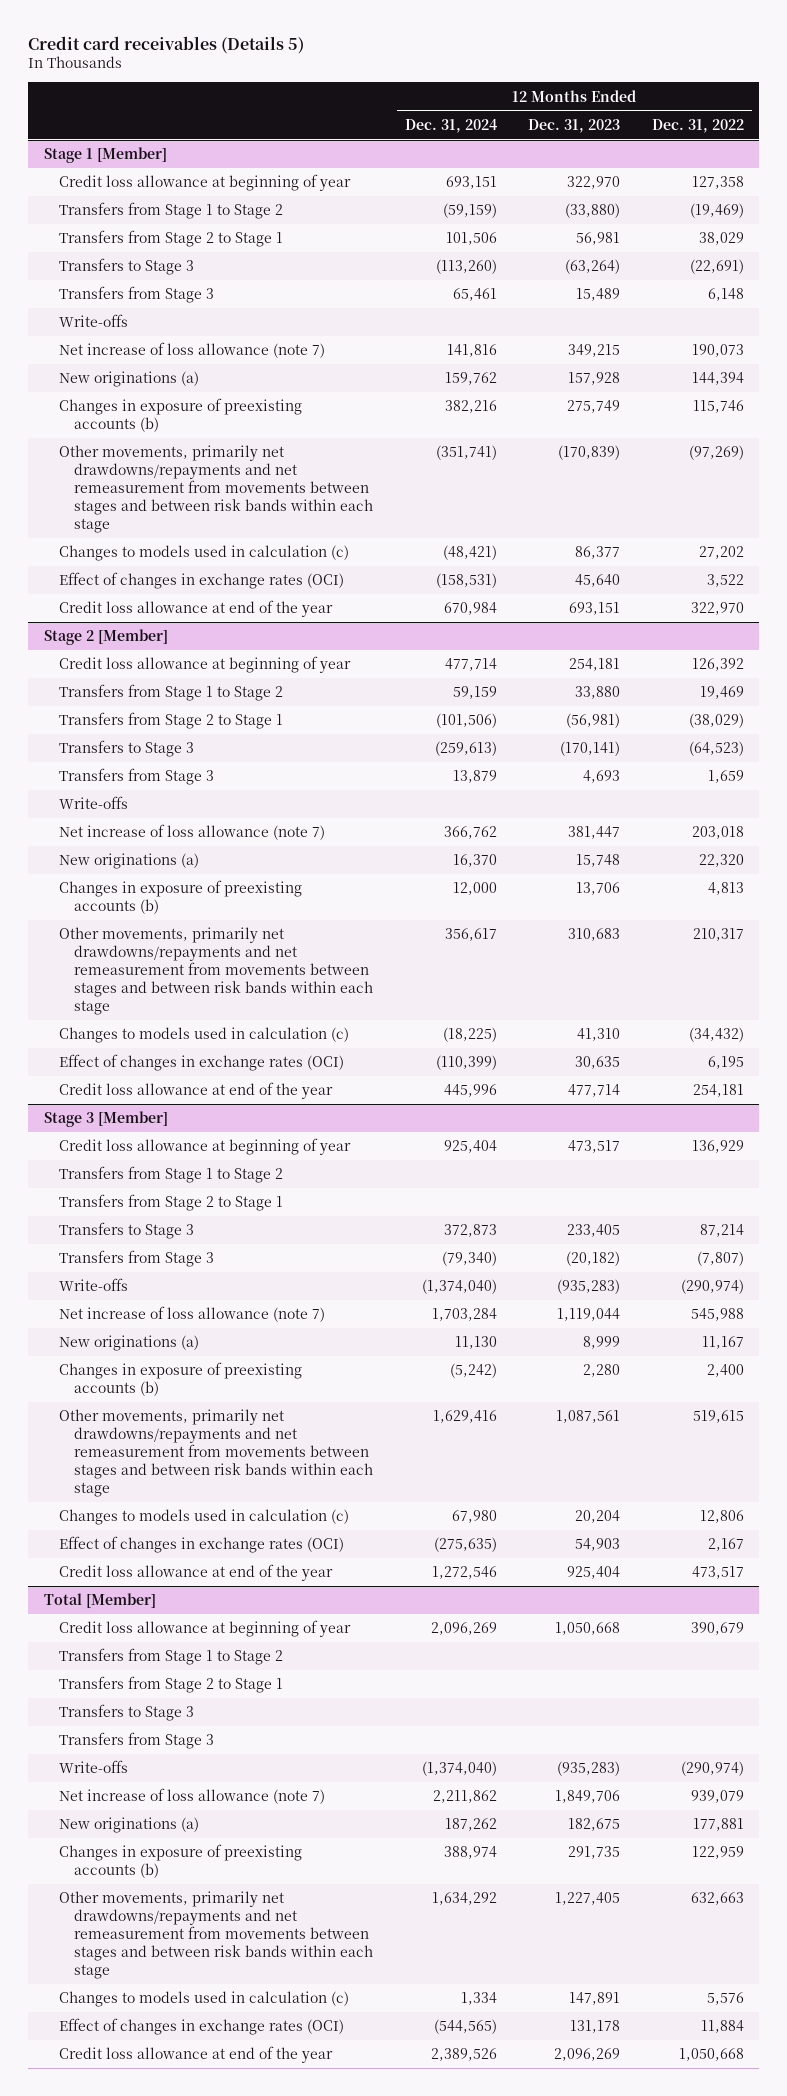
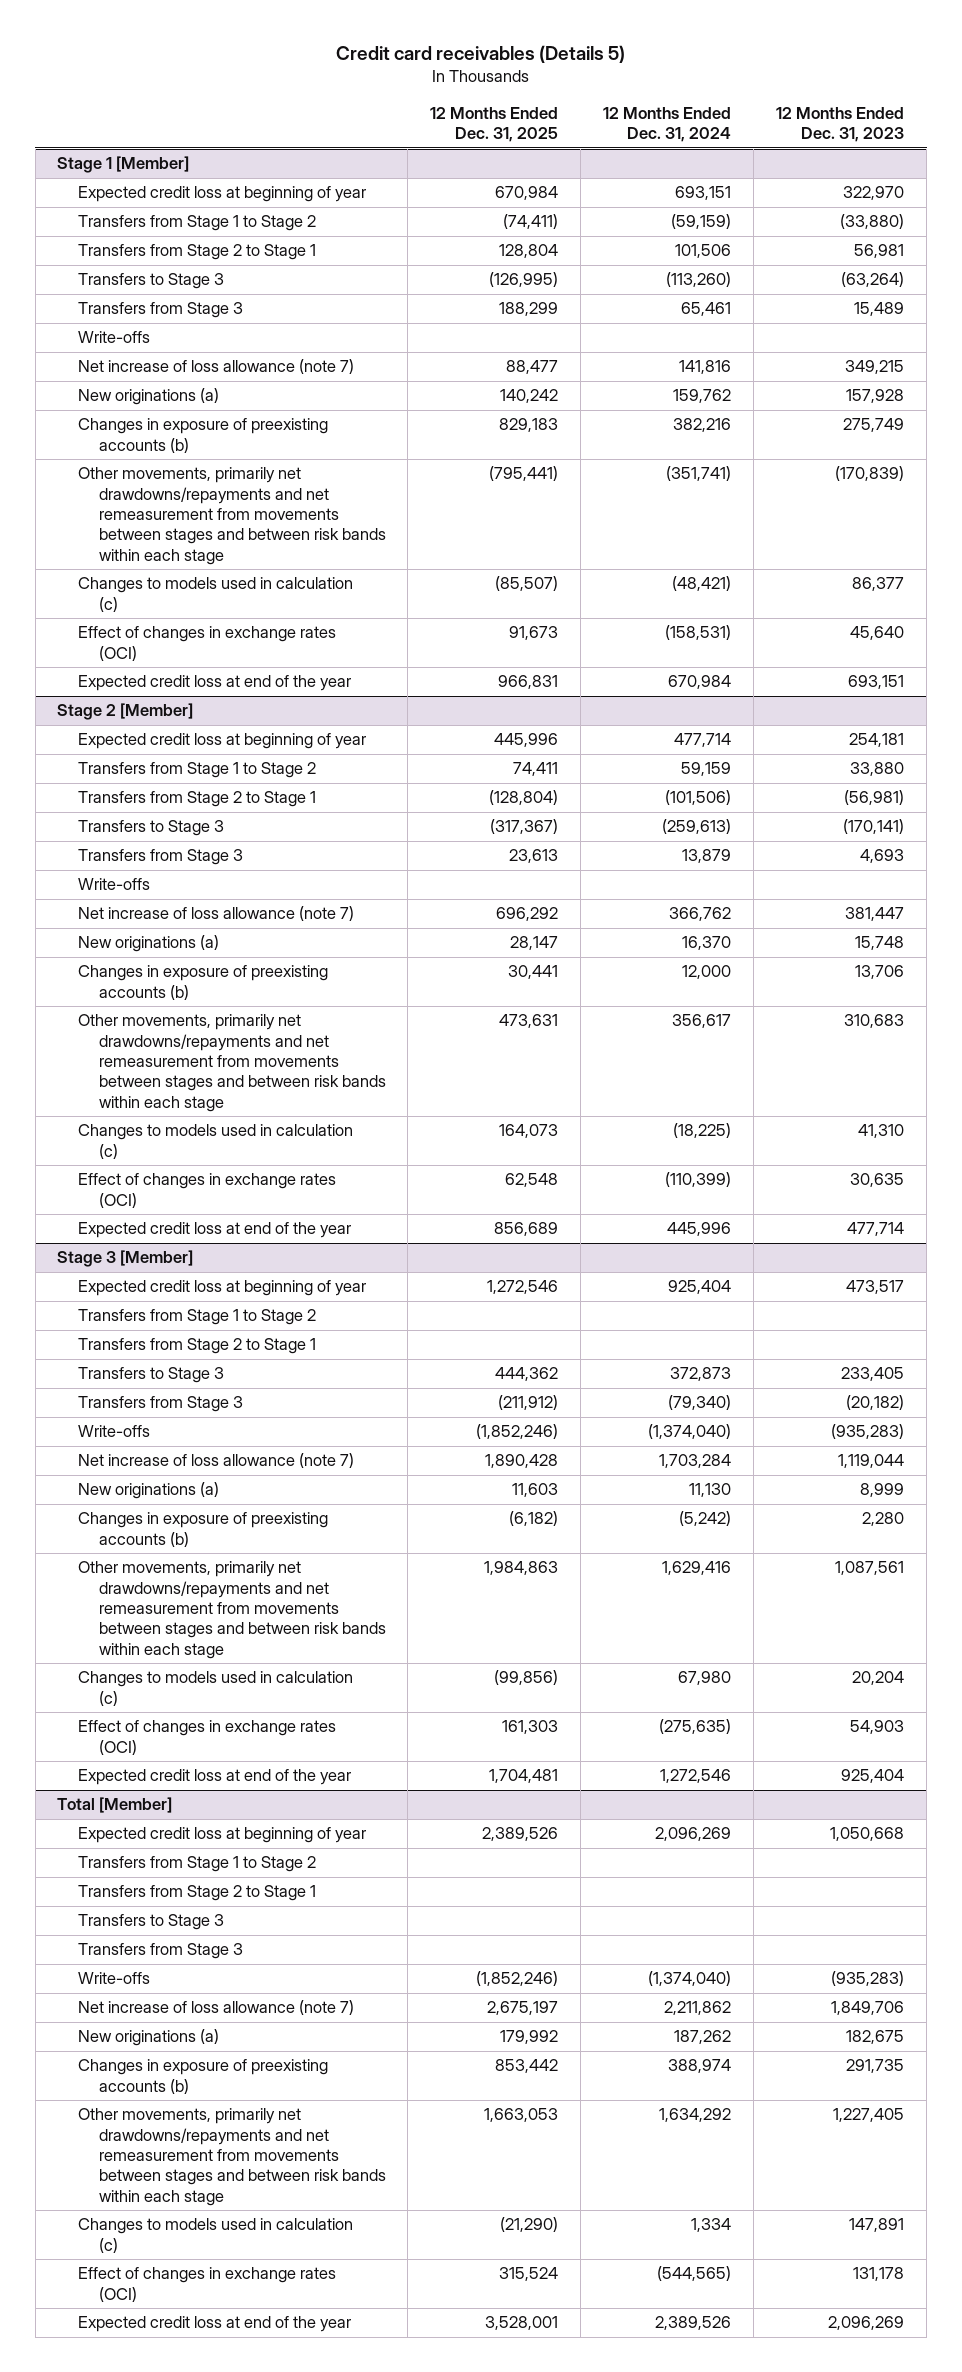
[651,118,744,133] Dec. 31, 2022 -> none
none -> [430,107,559,143] 12 Months Ended Dec. 31, 2025
[58,174,351,192] Credit loss allowance at beginning of year -> [78,186,367,203] Expected credit loss at beginning of year
[58,600,333,618] Credit loss allowance at end of the year -> [78,675,352,692] Expected credit loss at end of the year
[58,656,351,674] Credit loss allowance at beginning of year -> [78,733,367,750] Expected credit loss at beginning of year
[58,1082,333,1100] Credit loss allowance at end of the year -> [78,1222,352,1239] Expected credit loss at end of the year
[58,1138,351,1156] Credit loss allowance at beginning of year -> [78,1280,367,1297] Expected credit loss at beginning of year
[58,1564,333,1582] Credit loss allowance at end of the year -> [78,1769,352,1786] Expected credit loss at end of the year
[58,1620,351,1638] Credit loss allowance at beginning of year -> [78,1827,367,1844] Expected credit loss at beginning of year
[58,2046,333,2064] Credit loss allowance at end of the year -> [78,2316,352,2333] Expected credit loss at end of the year

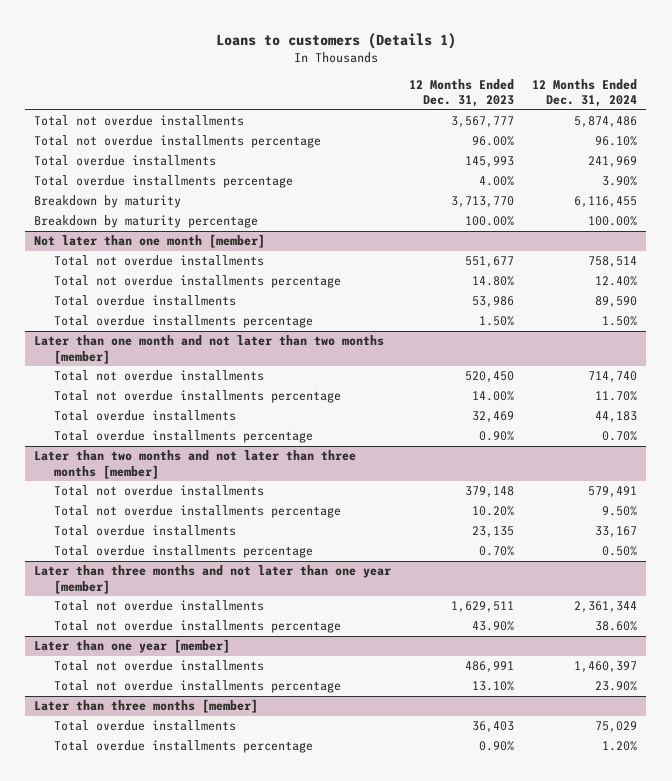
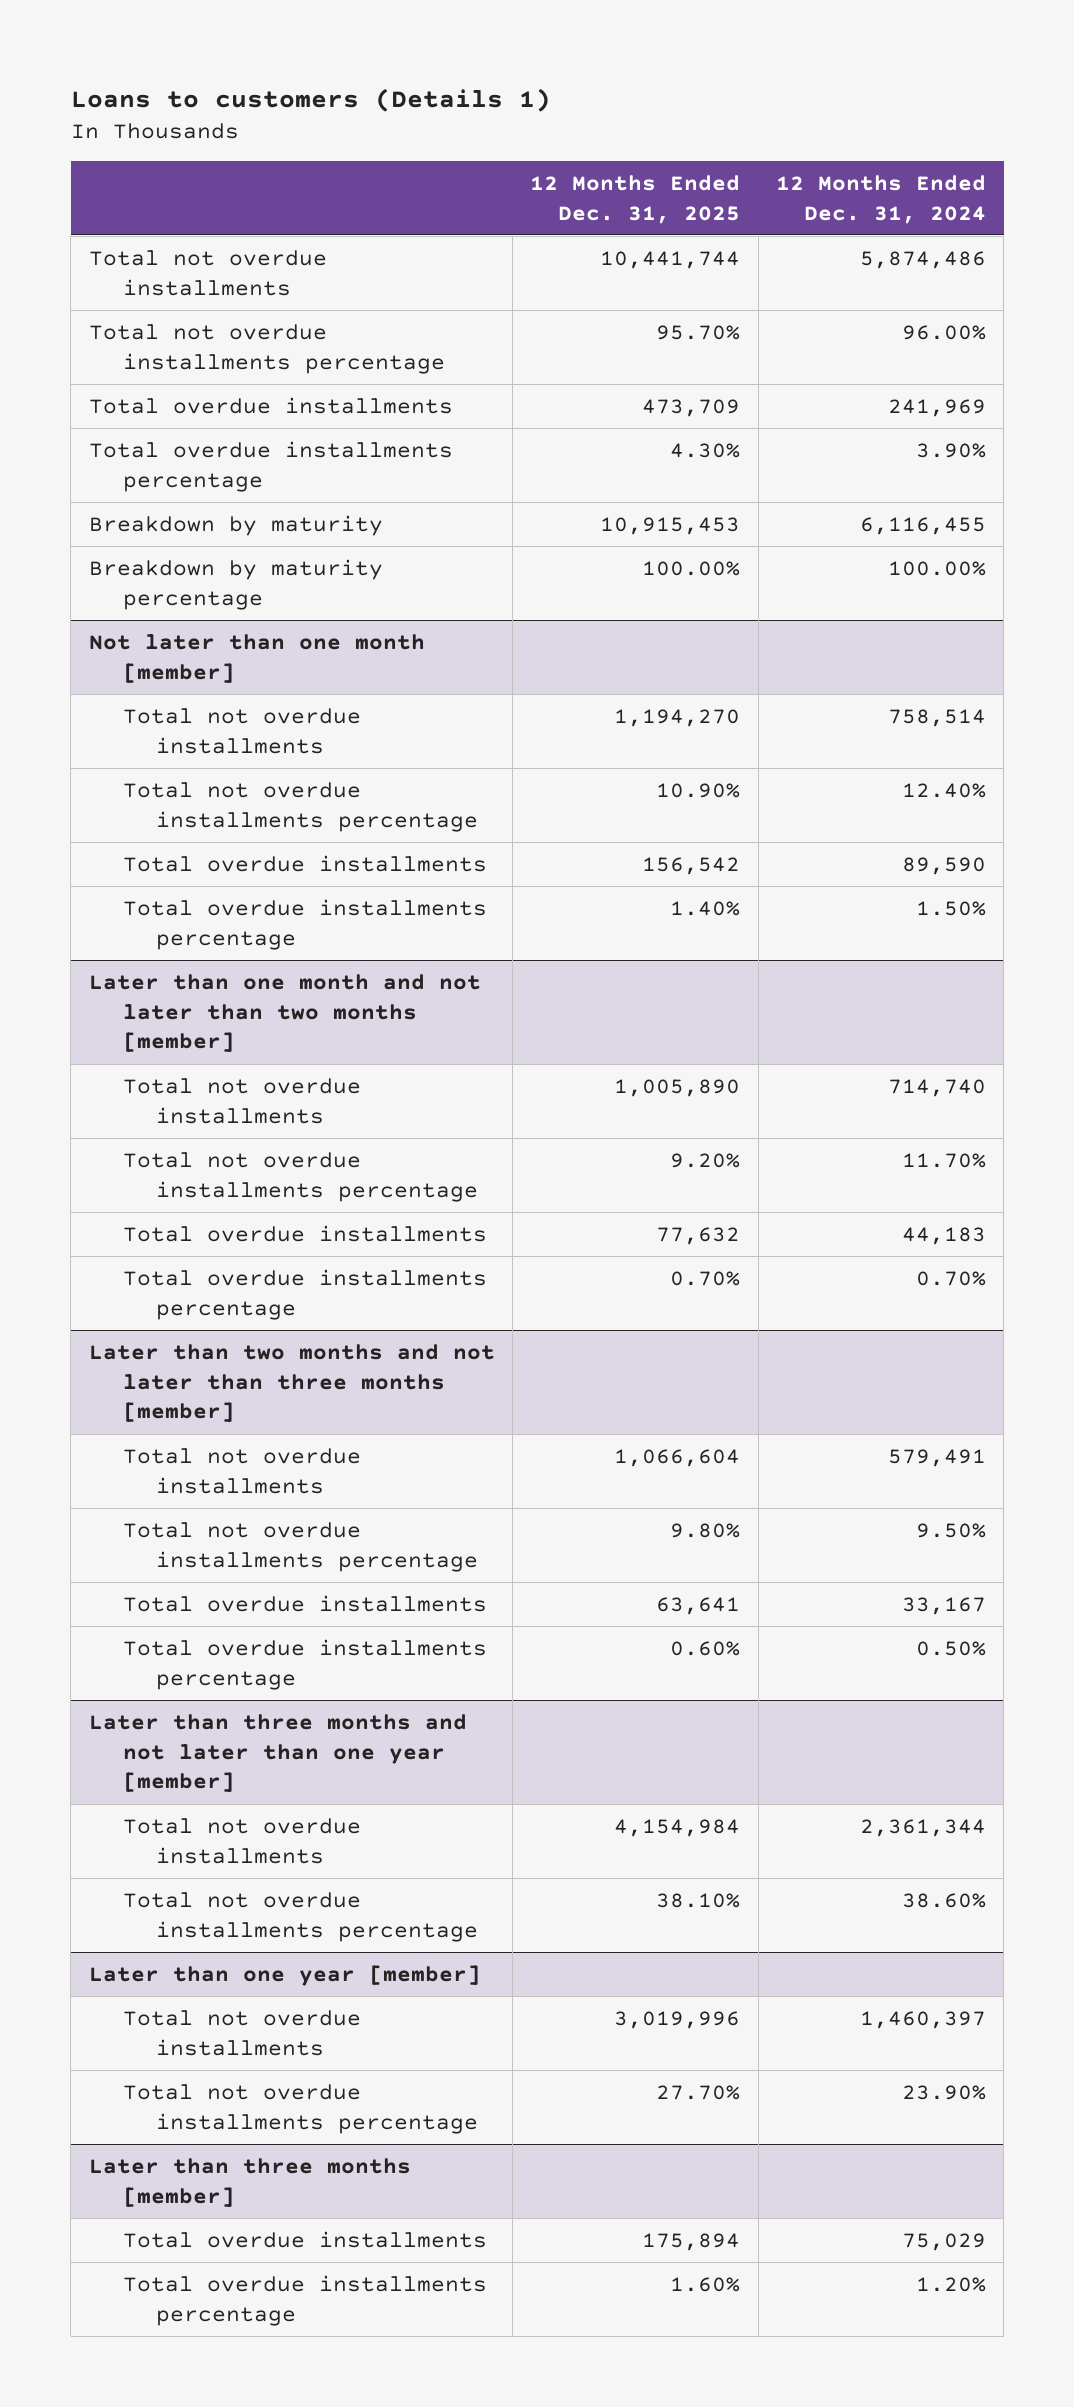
[409,79,515,108] 12 Months Ended Dec. 31, 2023 -> none
none -> [530,174,741,224] 12 Months Ended Dec. 31, 2025
[595,136,638,147] 96.10% -> [901,324,986,340] 96.00%

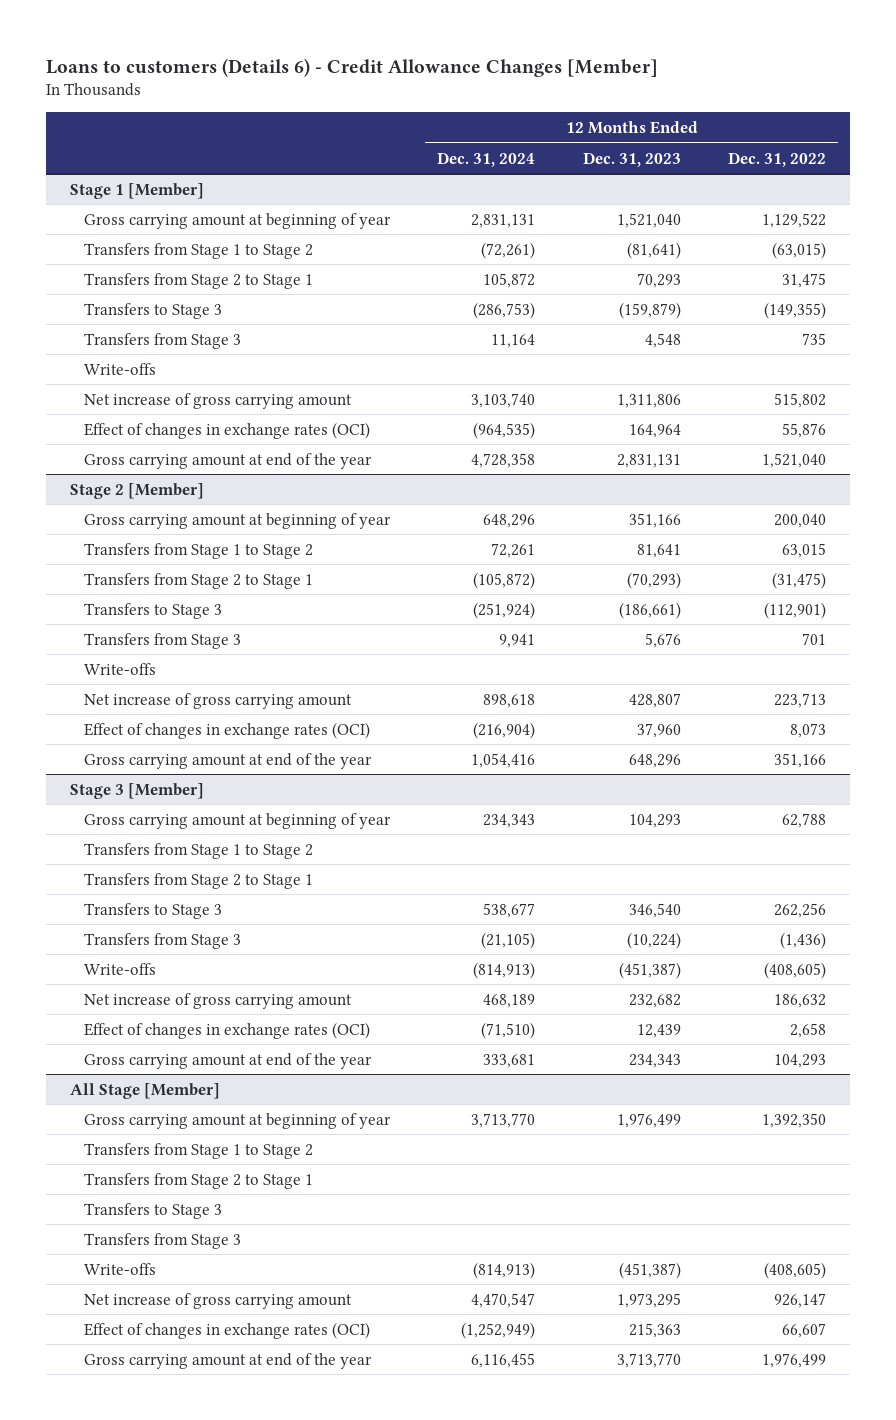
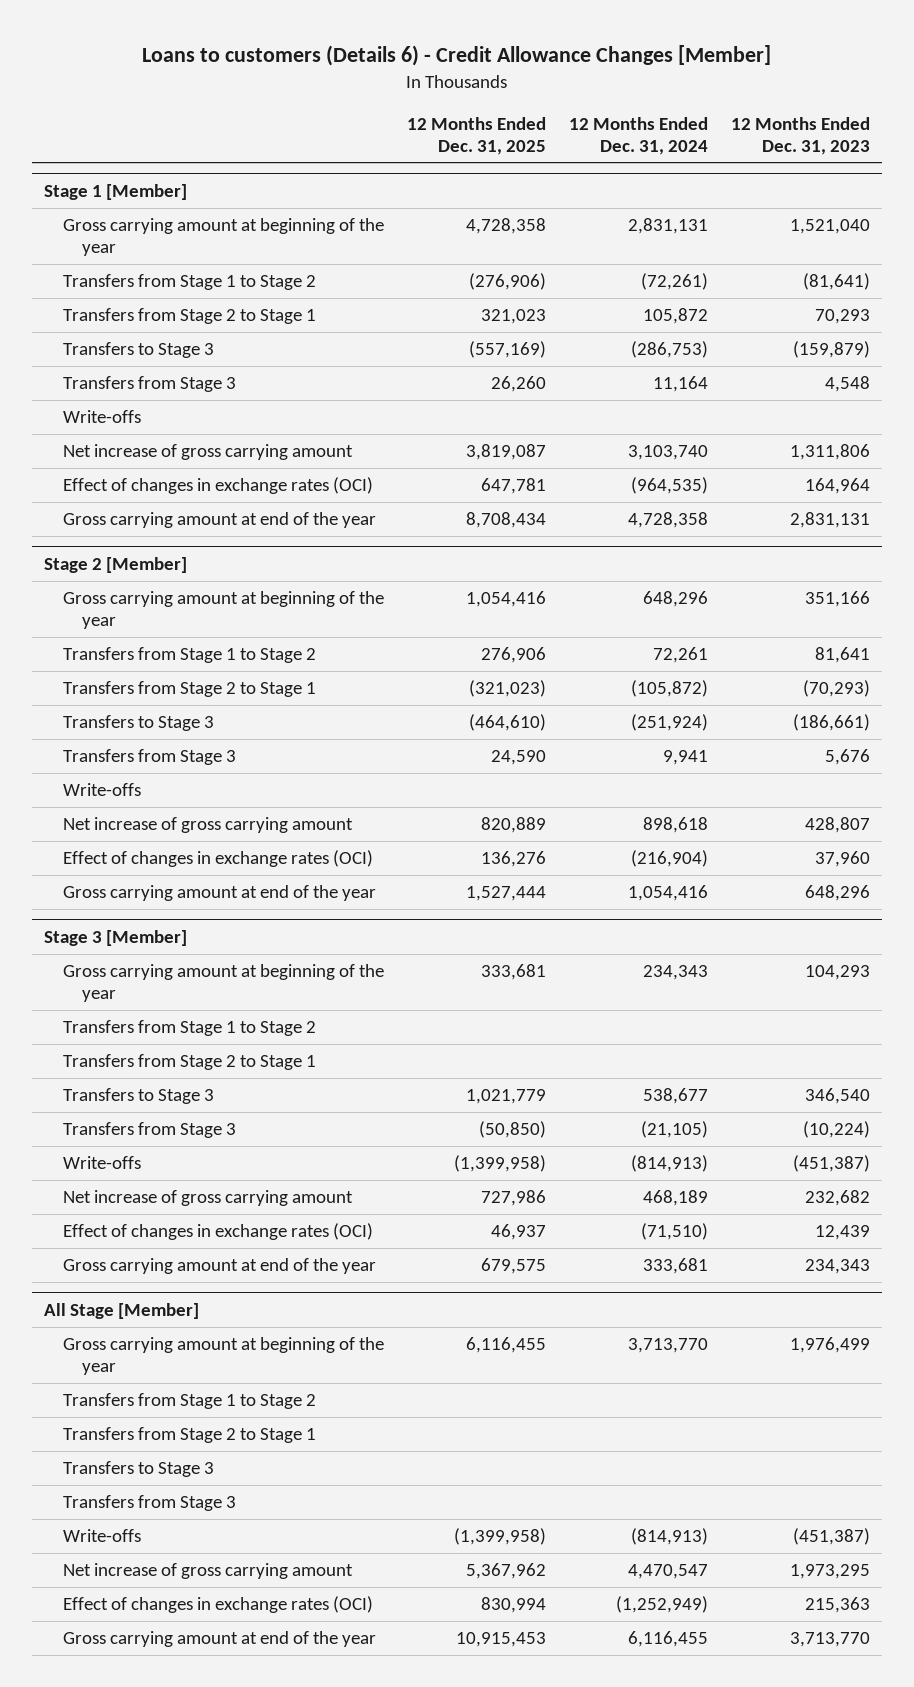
[728,151,827,167] Dec. 31, 2022 -> none
none -> [406,116,546,155] 12 Months Ended Dec. 31, 2025
[83,212,391,229] Gross carrying amount at beginning of year -> [62,218,384,257] Gross carrying amount at beginning of the year
[83,512,391,529] Gross carrying amount at beginning of year -> [62,591,384,630] Gross carrying amount at beginning of the year
[83,812,391,829] Gross carrying amount at beginning of year -> [62,964,384,1003] Gross carrying amount at beginning of the year
[83,1112,391,1129] Gross carrying amount at beginning of year -> [62,1337,384,1376] Gross carrying amount at beginning of the year

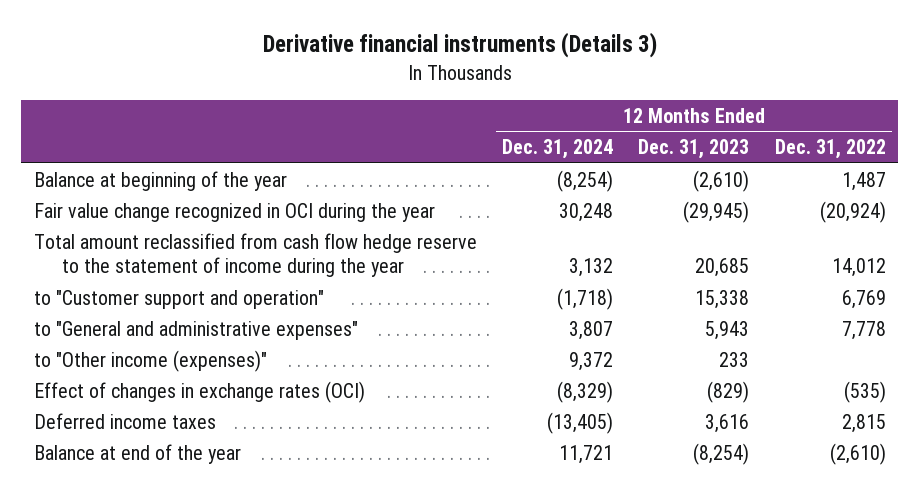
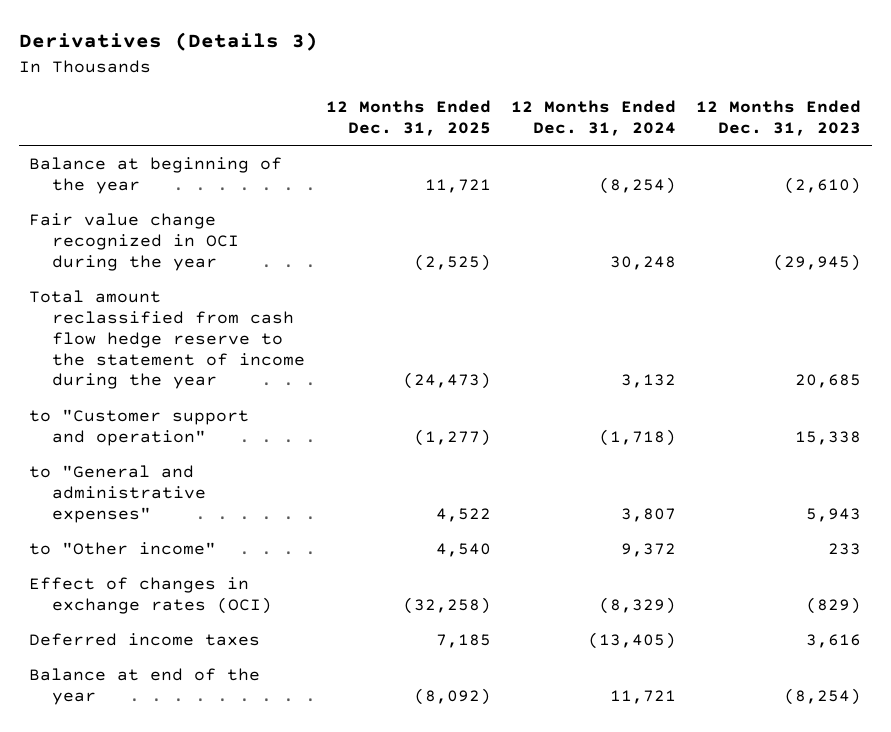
[262,32,657,59] Derivative financial instruments (Details 3) -> [19,32,319,52] Derivatives (Details 3)
[774,139,886,160] Dec. 31, 2022 -> none
none -> [325,100,491,137] 12 Months Ended Dec. 31, 2025
[33,349,267,372] to "Other income (expenses)" -> [29,541,217,555] to "Other income"

